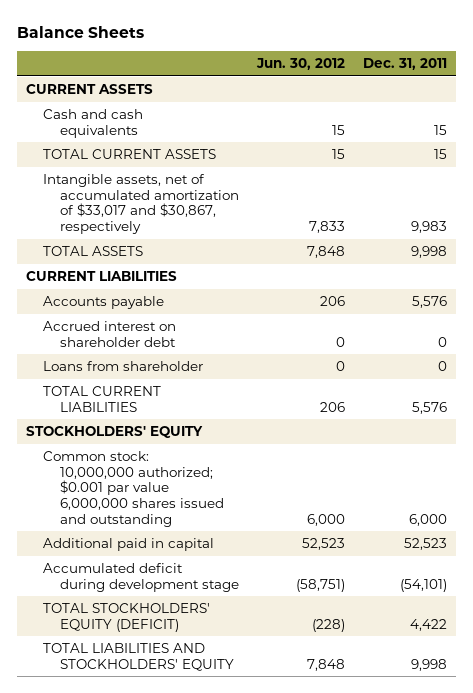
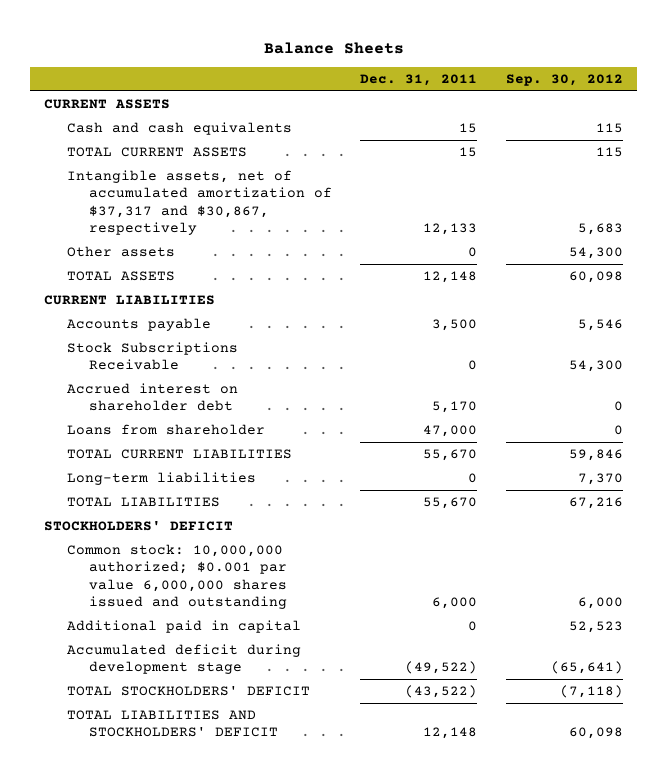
[256,58,346,71] Jun. 30, 2012 -> none
none -> [505,73,623,86] Sep. 30, 2012
[42,174,240,234] Intangible assets, net of accumulated amortization of $33,017 and $30,867, respectively -> [66,169,332,236] Intangible assets, net of accumulated amortization of $37,317 and $30,867, respectively
[411,220,448,233] 9,983 -> [423,223,478,236] 12,133
none -> [66,245,175,257] Other assets
[411,246,448,259] 9,998 -> [423,270,478,283] 12,148
[412,296,448,309] 5,576 -> [432,318,478,331] 3,500
none -> [66,341,238,371] Stock Subscriptions Receivable
[438,336,448,347] 0 -> [432,401,478,414] 5,170
[438,361,448,372] 0 -> [423,424,478,437] 47,000
[412,401,448,414] 5,576 -> [423,448,478,461] 55,670
none -> [66,471,256,485] Long-term liabilities
none -> [66,496,220,507] TOTAL LIABILITIES
[25,426,203,439] STOCKHOLDERS' EQUITY -> [44,520,234,531] STOCKHOLDERS' DEFICIT
[404,538,448,551] 52,523 -> [468,620,478,631] 0
[400,578,448,592] (54,101) -> [405,661,478,675] (49,522)
[42,603,210,632] TOTAL STOCKHOLDERS' EQUITY (DEFICIT) -> [66,685,310,696] TOTAL STOCKHOLDERS' DEFICIT
[410,618,448,631] 4,422 -> [405,684,478,698] (43,522)
[42,643,235,671] TOTAL LIABILITIES AND STOCKHOLDERS' EQUITY -> [66,709,278,738] TOTAL LIABILITIES AND STOCKHOLDERS' DEFICIT
[411,658,448,671] 9,998 -> [423,727,478,740] 12,148

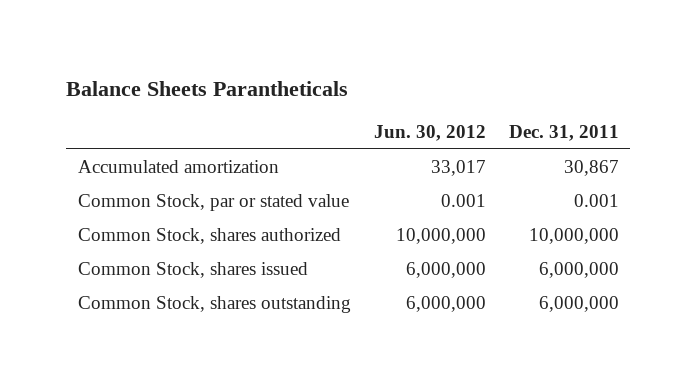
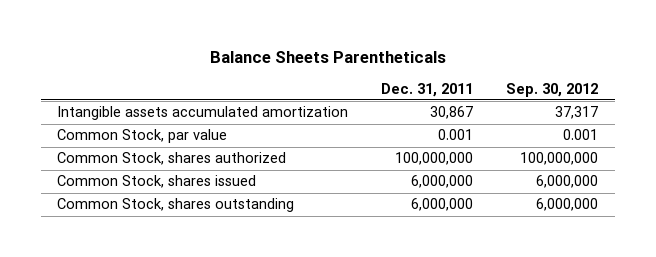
[66,80,349,96] Balance Sheets Parantheticals -> [209,50,446,63] Balance Sheets Parentheticals
[373,125,486,142] Jun. 30, 2012 -> none
none -> [506,82,599,97] Sep. 30, 2012
[77,160,279,174] Accumulated amortization -> [57,106,349,121] Intangible assets accumulated amortization
[77,194,349,212] Common Stock, par or stated value -> [57,129,228,144] Common Stock, par value
[528,228,619,245] 10,000,000 -> [395,152,474,166] 100,000,000

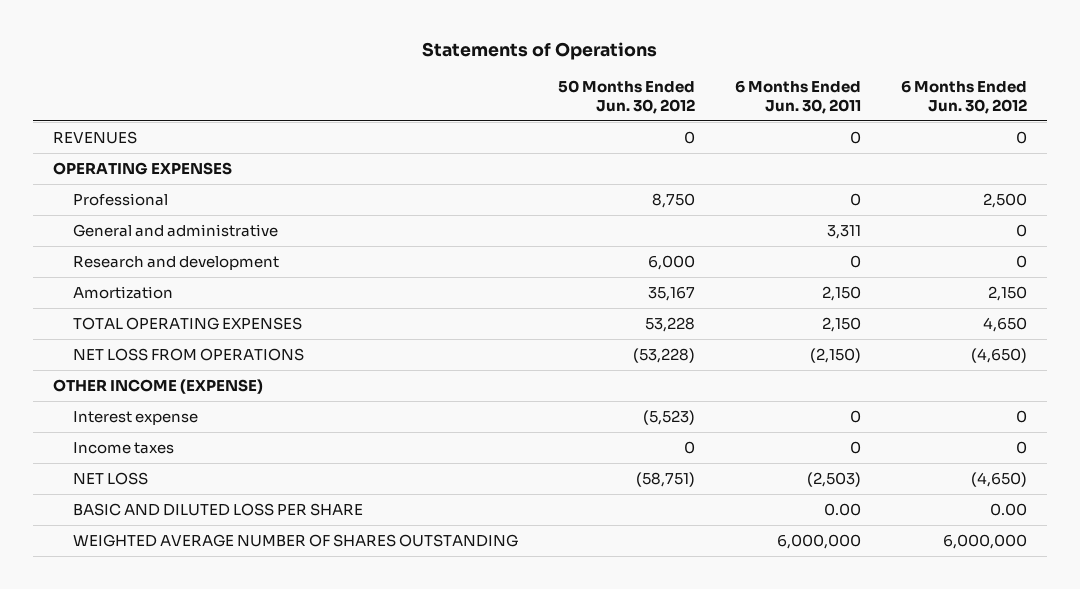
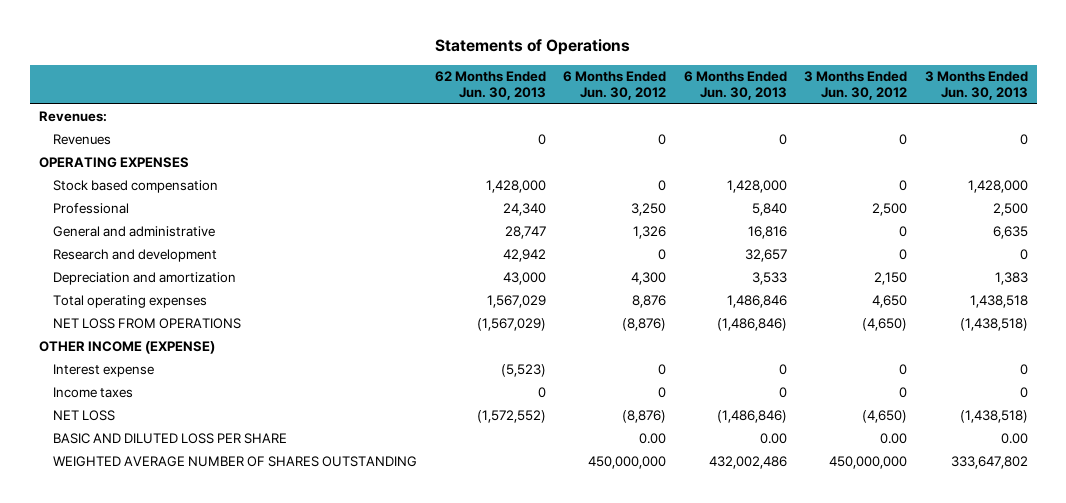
[558,79,696,114] 50 Months Ended Jun. 30, 2012 -> none
[735,79,862,114] 6 Months Ended Jun. 30, 2011 -> none
none -> [434,71,546,101] 62 Months Ended Jun. 30, 2013
none -> [683,71,787,101] 6 Months Ended Jun. 30, 2013
none -> [804,71,908,101] 3 Months Ended Jun. 30, 2012
none -> [924,71,1028,101] 3 Months Ended Jun. 30, 2013
none -> [38,111,107,123] Revenues:
[52,130,137,144] REVENUES -> [53,134,112,146] Revenues
none -> [53,180,219,194] Stock based compensation
[983,192,1028,208] 2,500 -> [631,203,667,217] 3,250
[1016,223,1028,237] 0 -> [633,226,667,240] 1,326
[72,285,173,299] Amortization -> none
none -> [53,272,237,286] Depreciation and amortization
[72,316,302,330] TOTAL OPERATING EXPENSES -> [53,295,208,309] Total operating expenses
[983,316,1028,332] 4,650 -> [632,295,667,309] 8,876
[971,347,1028,363] (4,650) -> [622,318,667,332] (8,876)
[971,471,1028,487] (4,650) -> [622,410,667,424] (8,876)
[943,533,1028,549] 6,000,000 -> [588,456,667,470] 450,000,000

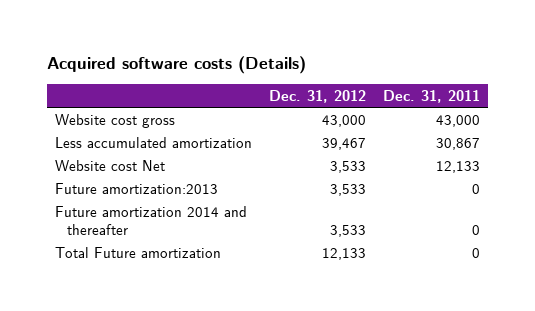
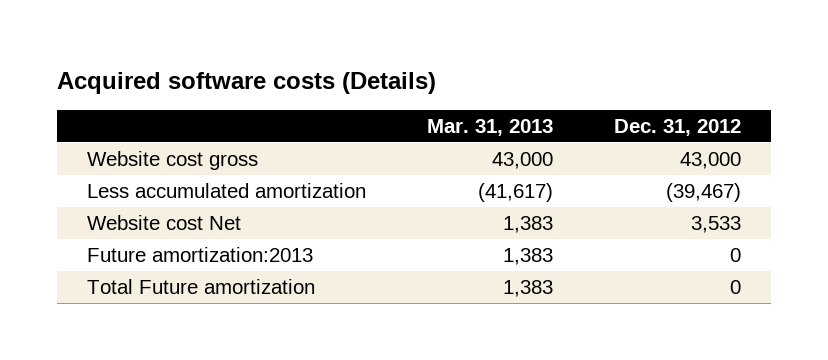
[382,89,480,103] Dec. 31, 2011 -> none
none -> [427,118,554,136] Mar. 31, 2013
[321,137,366,150] 39,467 -> [665,182,741,202] (39,467)
[55,205,248,235] Future amortization 2014 and thereafter -> none
[329,183,366,196] 3,533 -> [729,247,741,262] 0
[321,247,366,260] 12,133 -> [729,279,741,294] 0

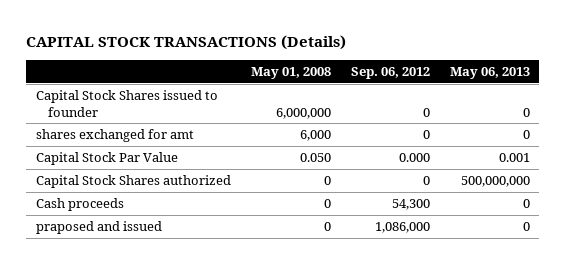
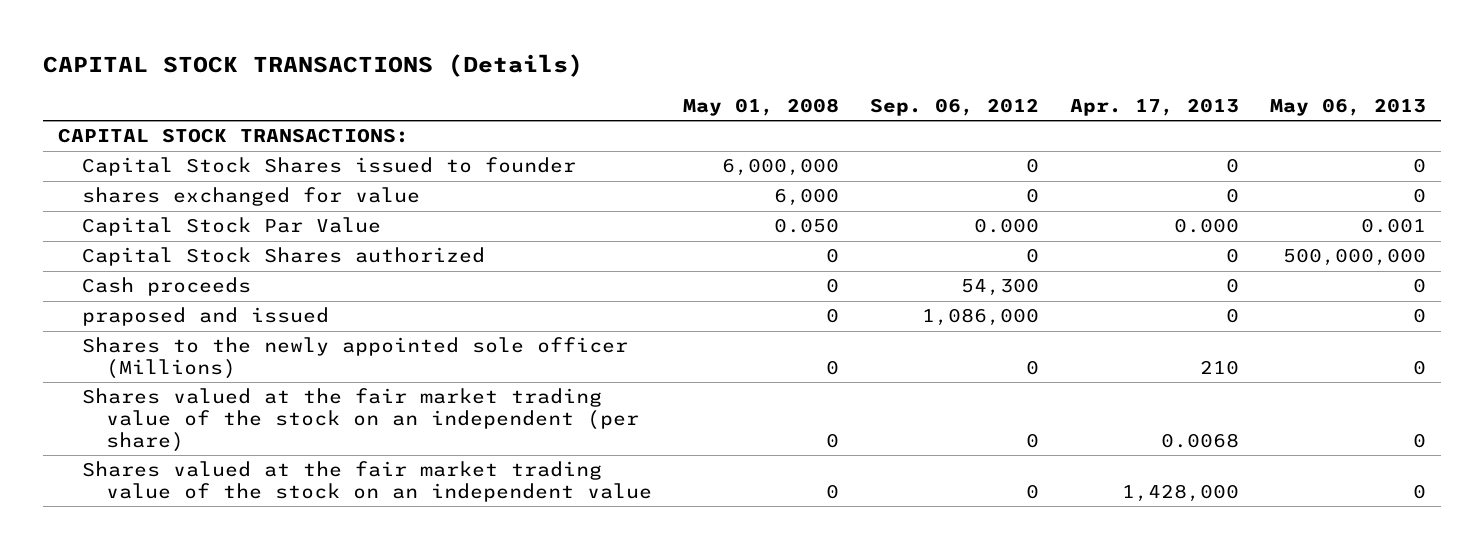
none -> [1069,97,1239,116] Apr. 17, 2013
none -> [58,128,410,144] CAPITAL STOCK TRANSACTIONS:
[36,129,195,143] shares exchanged for amt -> [82,187,421,207] shares exchanged for value
none -> [82,337,629,380] Shares to the newly appointed sole officer (Millions)
none -> [82,388,639,452] Shares valued at the fair market trading value of the stock on an independent (per share)
none -> [82,461,652,503] Shares valued at the fair market trading value of the stock on an independent value

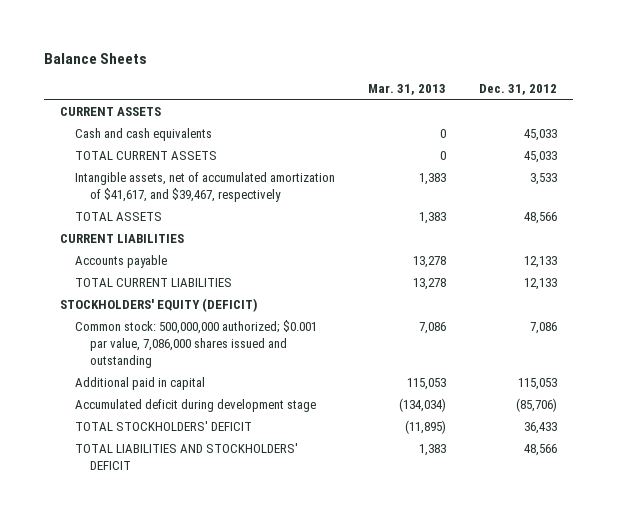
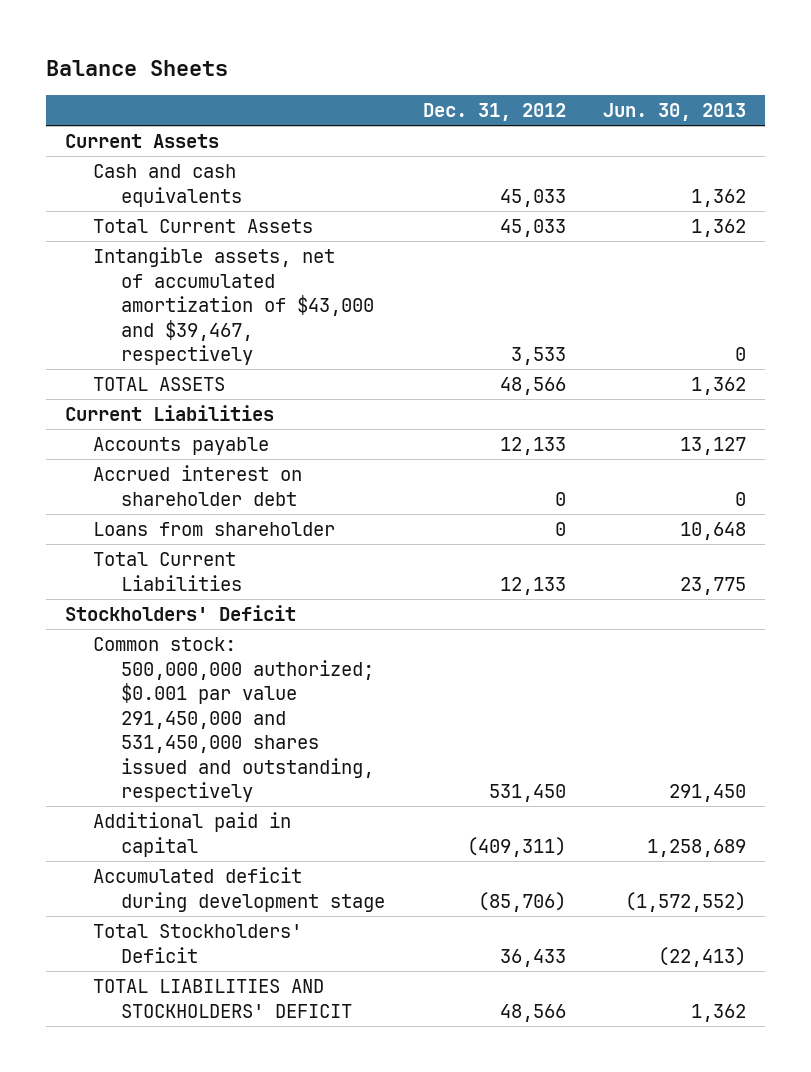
[367,83,446,95] Mar. 31, 2013 -> none
none -> [603,103,747,122] Jun. 30, 2013
[60,106,162,116] CURRENT ASSETS -> [64,134,219,149] Current Assets
[75,150,218,160] TOTAL CURRENT ASSETS -> [93,219,314,234] Total Current Assets
[75,171,336,202] Intangible assets, net of accumulated amortization of $41,617, and $39,467, respectively -> [93,247,375,366] Intangible assets, net of accumulated amortization of $43,000 and $39,467, respectively
[60,233,185,243] CURRENT LIABILITIES -> [64,405,274,422] Current Liabilities
none -> [93,465,303,506] Accrued interest on shareholder debt
none -> [93,522,336,537] Loans from shareholder
[75,277,233,287] TOTAL CURRENT LIABILITIES -> [93,552,243,591] Total Current Liabilities
[60,297,258,312] STOCKHOLDERS' EQUITY (DEFICIT) -> [64,605,296,622] Stockholders' Deficit
[75,319,318,368] Common stock: 500,000,000 authorized; $0.001 par value, 7,086,000 shares issued and outstanding -> [93,637,375,802] Common stock: 500,000,000 authorized; $0.001 par value 291,450,000 and 531,450,000 shares issued and outstanding, respectively
[529,321,557,334] 7,086 -> [488,783,566,802] 531,450
[517,377,557,390] 115,053 -> [466,836,566,857] (409,311)
[75,420,253,431] TOTAL STOCKHOLDERS' DEFICIT -> [93,924,303,963] Total Stockholders' Deficit

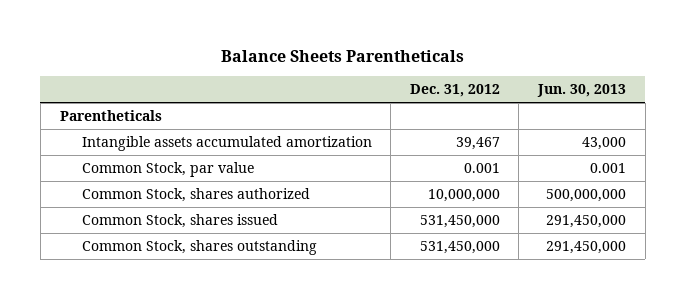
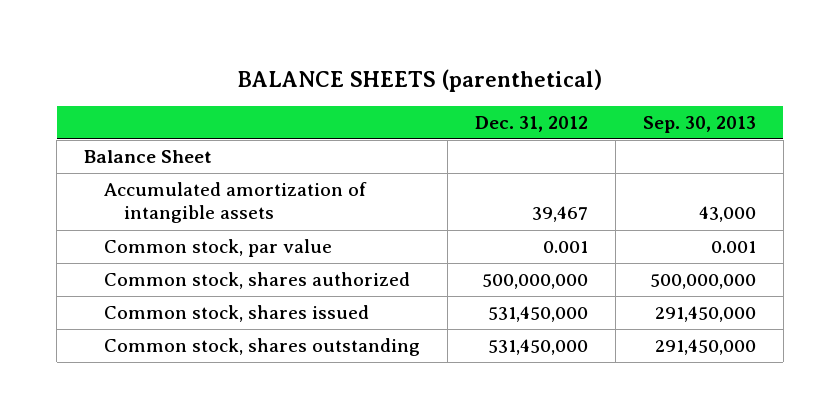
[220,50,464,63] Balance Sheets Parentheticals -> [237,68,603,92] BALANCE SHEETS (parenthetical)
[537,84,627,98] Jun. 30, 2013 -> none
none -> [642,115,756,133] Sep. 30, 2013
[59,110,162,122] Parentheticals -> none
none -> [84,150,213,164] Balance Sheet
[81,136,372,152] Intangible assets accumulated amortization -> [104,182,368,224] Accumulated amortization of intangible assets
[81,162,254,178] Common Stock, par value -> [104,239,333,258] Common stock, par value
[81,188,310,203] Common Stock, shares authorized -> [104,272,411,290] Common stock, shares authorized
[427,189,500,203] 10,000,000 -> [481,274,588,290] 500,000,000
[81,214,278,229] Common Stock, shares issued -> [104,305,370,323] Common stock, shares issued
[81,240,317,256] Common Stock, shares outstanding -> [104,338,421,357] Common stock, shares outstanding

